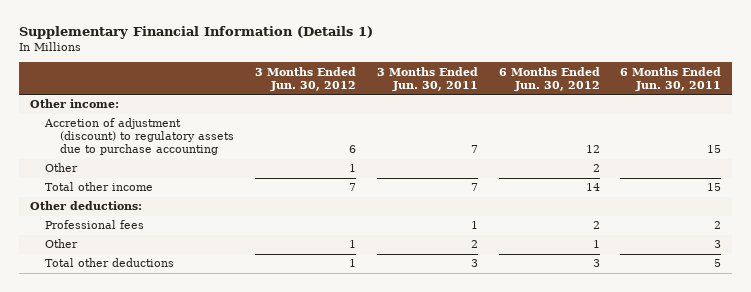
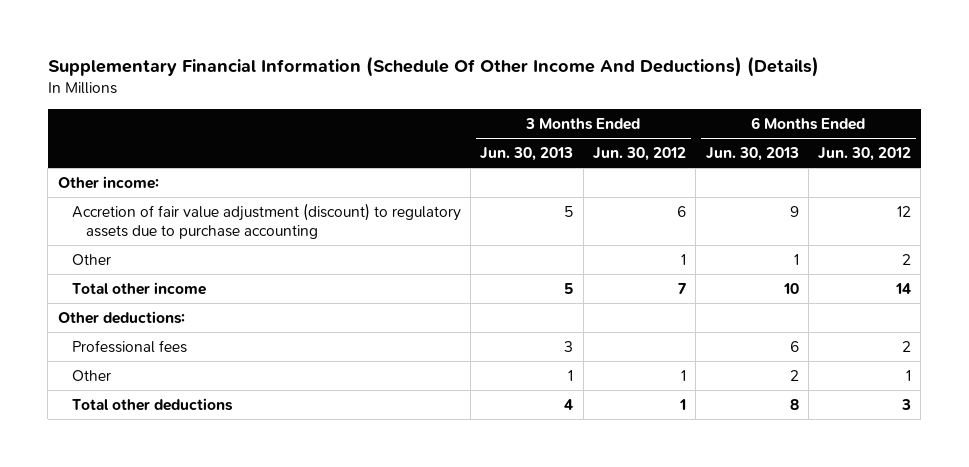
[19,26,374,40] Supplementary Financial Information (Details 1) -> [47,56,819,78] Supplementary Financial Information (Schedule Of Other Income And Deductions) (Details)
[376,66,478,91] 3 Months Ended Jun. 30, 2011 -> none
[620,66,722,91] 6 Months Ended Jun. 30, 2011 -> none
none -> [480,147,574,162] Jun. 30, 2013
none -> [705,147,799,162] Jun. 30, 2013
[43,118,235,156] Accretion of adjustment (discount) to regulatory assets due to purchase accounting -> [71,202,461,239] Accretion of fair value adjustment (discount) to regulatory assets due to purchase accounting

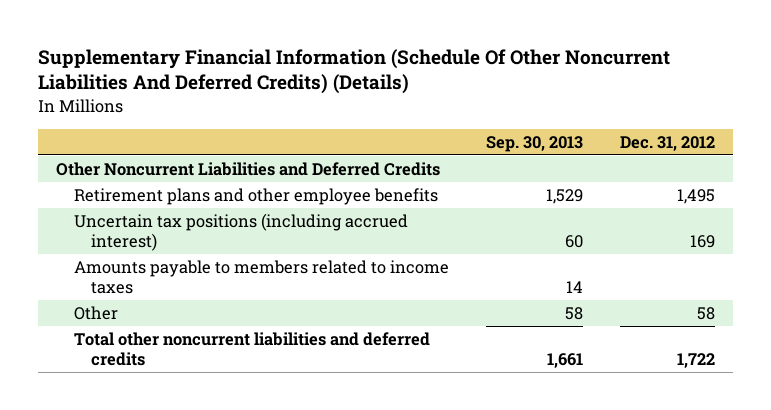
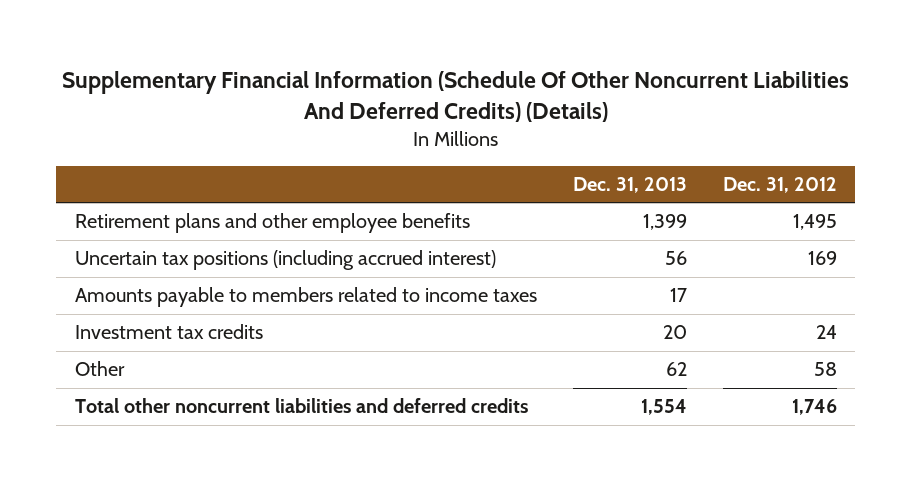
[485,135,583,152] Sep. 30, 2013 -> none
none -> [572,176,687,193] Dec. 31, 2013
[56,162,441,177] Other Noncurrent Liabilities and Deferred Credits -> none
none -> [74,324,263,340] Investment tax credits
[676,353,715,369] 1,722 -> [791,399,837,416] 1,746

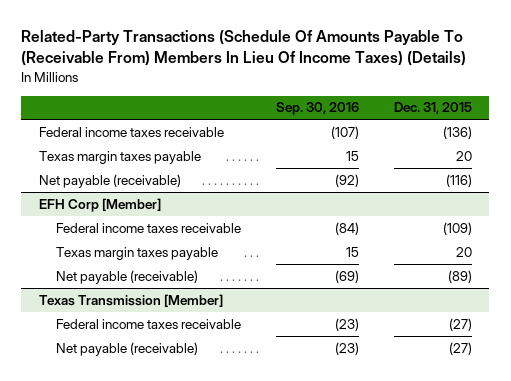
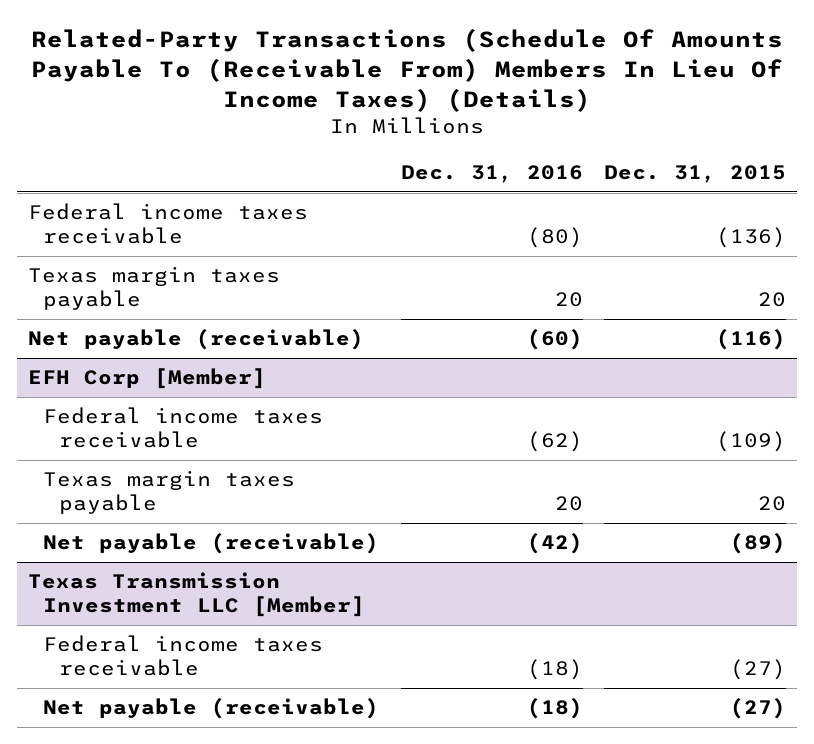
[276,102,360,116] Sep. 30, 2016 -> none
none -> [400,165,583,184] Dec. 31, 2016
[38,293,223,307] Texas Transmission [Member] -> [28,572,366,618] Texas Transmission Investment LLC [Member]

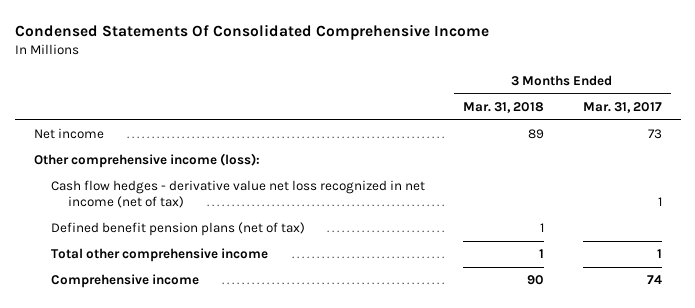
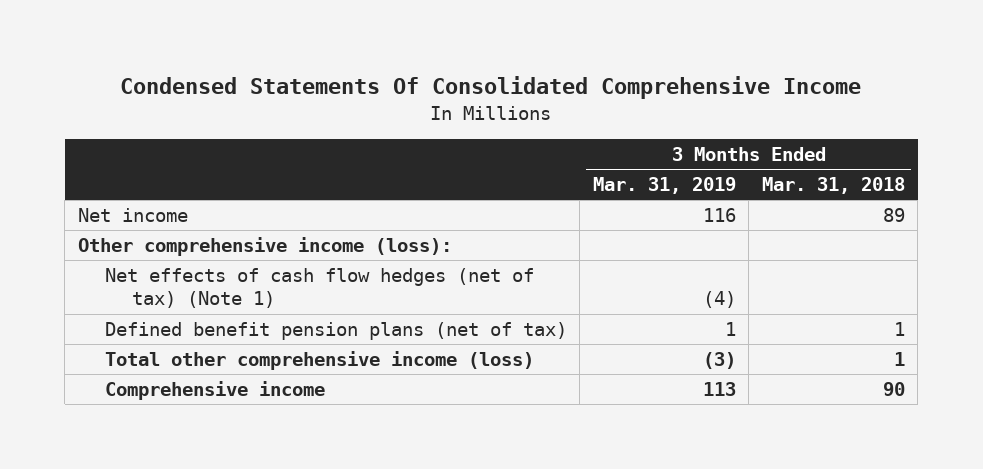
[582,101,662,113] Mar. 31, 2017 -> none
none -> [592,177,736,195] Mar. 31, 2019
[51,180,426,209] Cash flow hedges - derivative value net loss recognized in net income (net of tax) -> [104,268,534,309] Net effects of cash flow hedges (net of tax) (Note 1)
[51,248,269,263] Total other comprehensive income -> [104,351,534,371] Total other comprehensive income (loss)

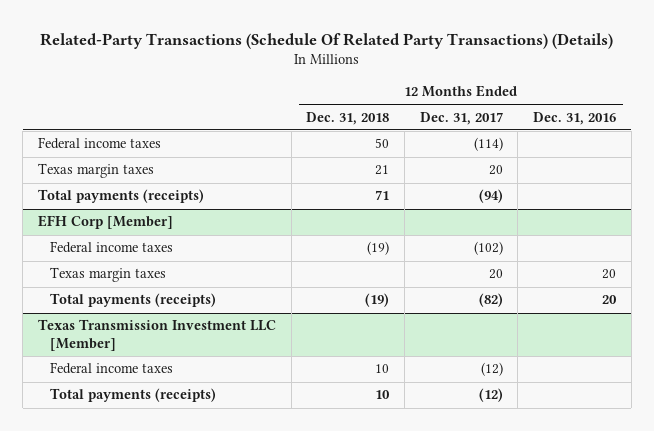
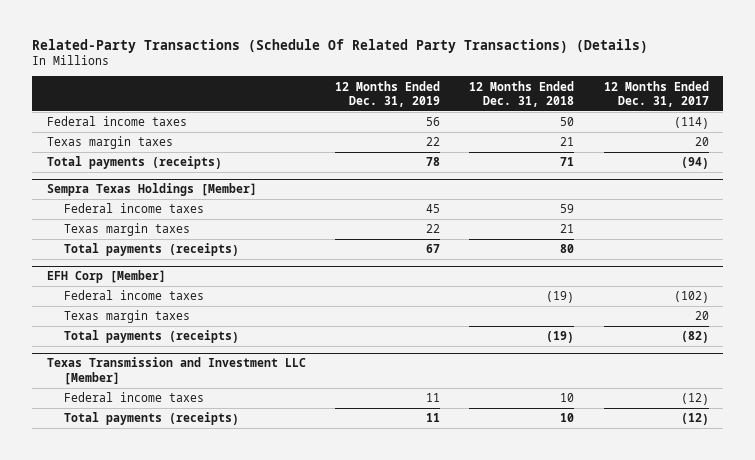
[532,111,616,125] Dec. 31, 2016 -> none
none -> [335,80,441,107] 12 Months Ended Dec. 31, 2019
none -> [46,183,257,197] Sempra Texas Holdings [Member]
none -> [63,203,204,214] Federal income taxes
none -> [63,223,190,237] Texas margin taxes
none -> [63,243,239,257] Total payments (receipts)
[37,319,276,351] Texas Transmission Investment LLC [Member] -> [46,357,306,385] Texas Transmission and Investment LLC [Member]

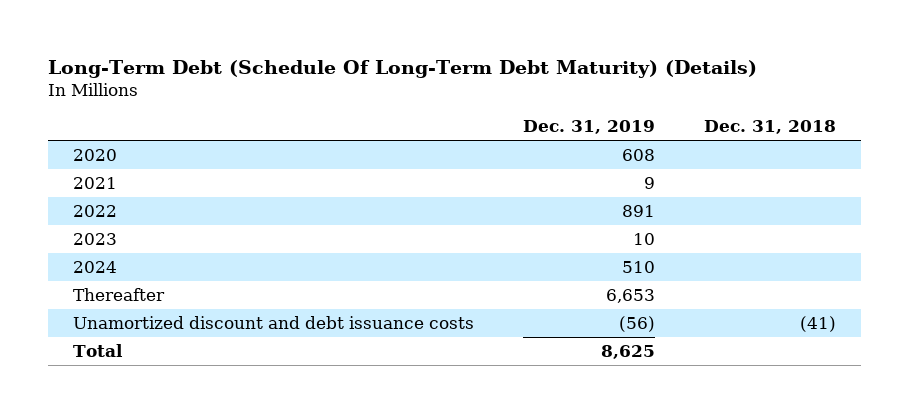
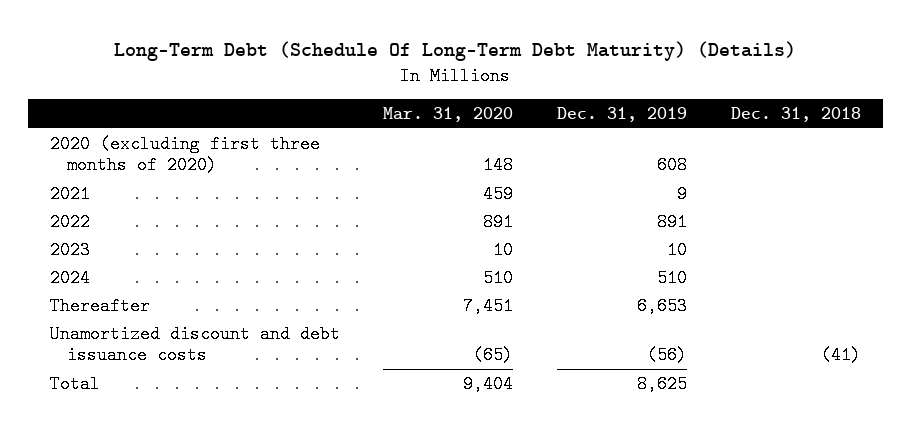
none -> [383,107,514,123] Mar. 31, 2020
[72,148,117,161] 2020 -> [49,134,320,175] 2020 (excluding first three months of 2020)

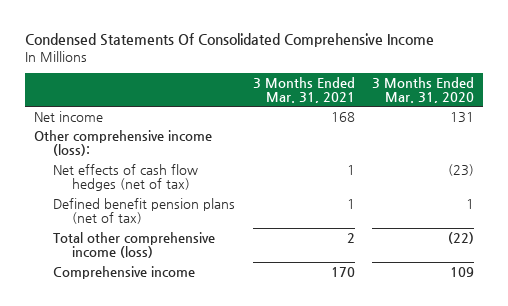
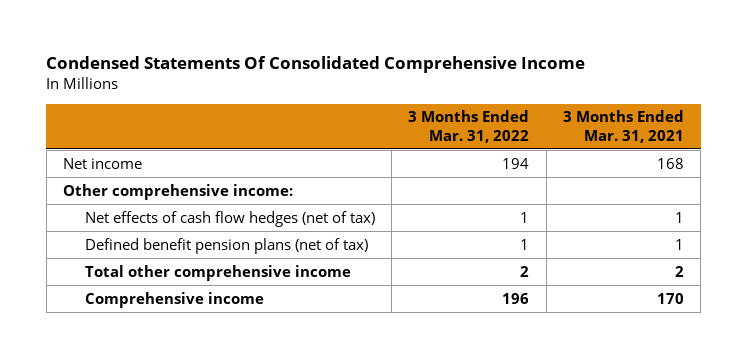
[372,76,475,104] 3 Months Ended Mar. 31, 2020 -> none
none -> [408,110,530,143] 3 Months Ended Mar. 31, 2022
[33,129,212,157] Other comprehensive income (loss): -> [63,183,294,200] Other comprehensive income:
[53,231,216,259] Total other comprehensive income (loss) -> [84,264,351,281] Total other comprehensive income

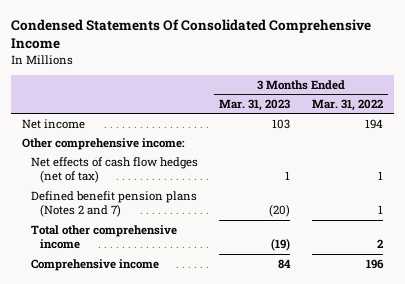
[563,110,685,143] 3 Months Ended Mar. 31, 2021 -> none
none -> [219,99,291,112] Mar. 31, 2023
[84,237,368,254] Defined benefit pension plans (net of tax) -> [30,190,197,218] Defined benefit pension plans (Notes 2 and 7)

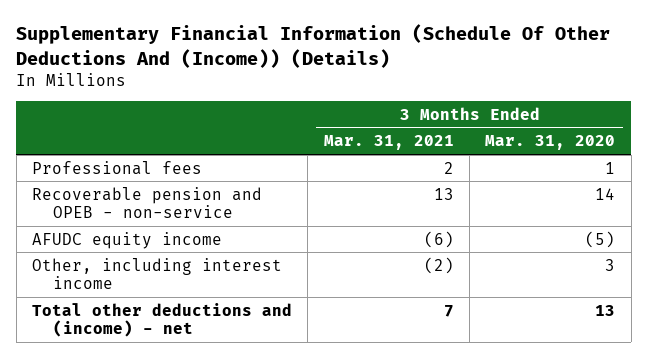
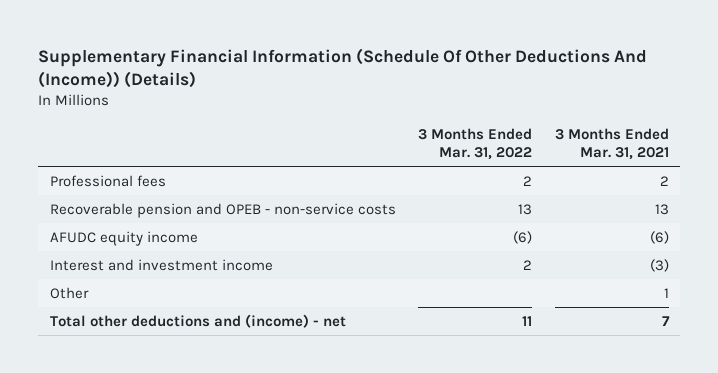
[485,135,616,151] Mar. 31, 2020 -> none
none -> [418,127,533,161] 3 Months Ended Mar. 31, 2022
[31,186,262,219] Recoverable pension and OPEB - non-service -> [49,202,396,218] Recoverable pension and OPEB - non-service costs
none -> [49,258,273,271] Interest and investment income
[31,257,282,290] Other, including interest income -> [49,286,89,299] Other
[423,256,454,274] (2) -> [663,287,669,298] 1

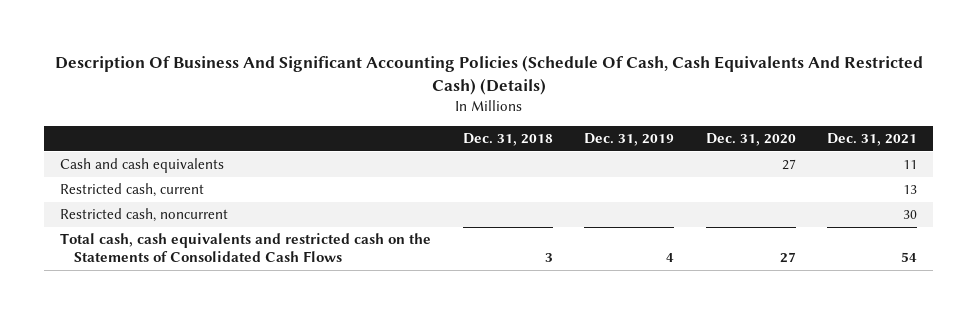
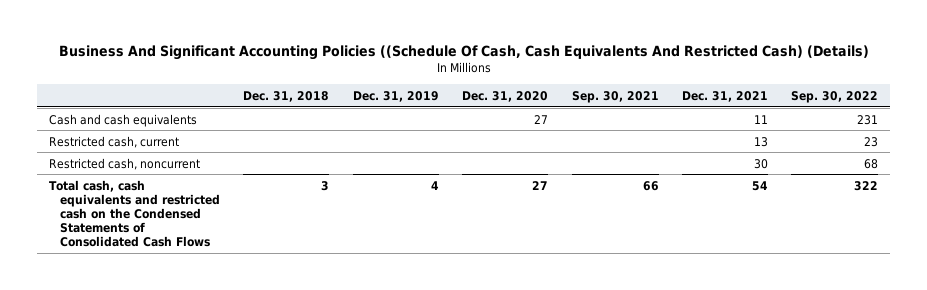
[54,54,923,95] Description Of Business And Significant Accounting Policies (Schedule Of Cash, Cash Equivalents And Restricted Cash) (Details) -> [58,44,869,60] Business And Significant Accounting Policies ((Schedule Of Cash, Cash Equivalents And Restricted Cash) (Details)
none -> [571,91,659,104] Sep. 30, 2021
none -> [791,91,879,104] Sep. 30, 2022
[60,233,432,263] Total cash, cash equivalents and restricted cash on the Statements of Consolidated Cash Flows -> [48,179,220,248] Total cash, cash equivalents and restricted cash on the Condensed Statements of Consolidated Cash Flows

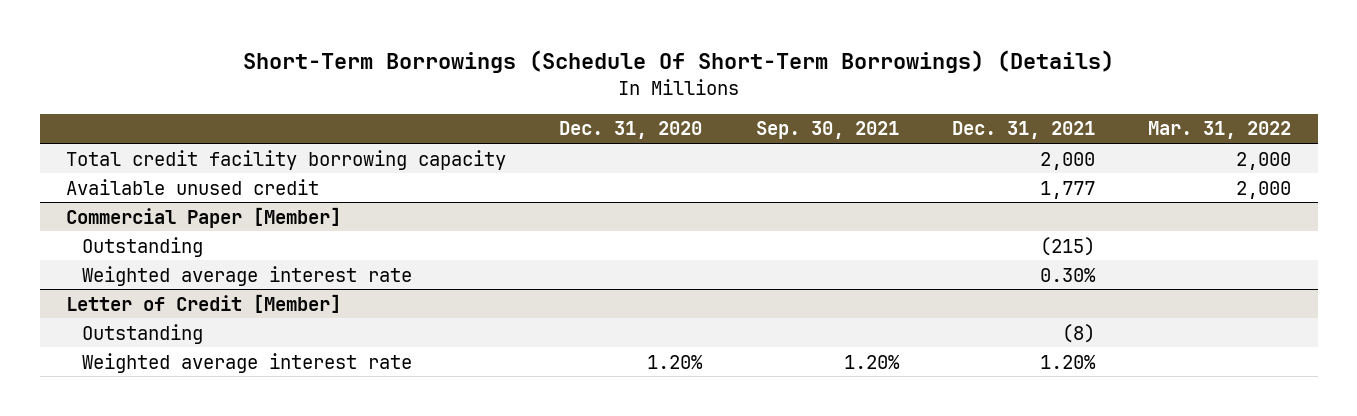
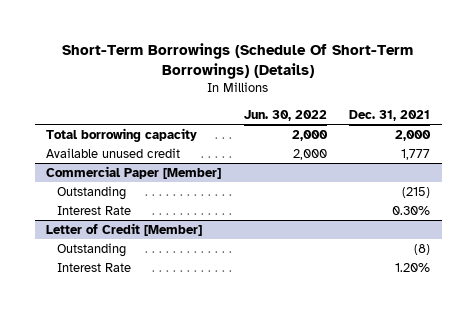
[559,121,703,140] Dec. 31, 2020 -> none
[755,121,899,140] Sep. 30, 2021 -> none
[1148,121,1292,140] Mar. 31, 2022 -> none
none -> [243,110,327,122] Jun. 30, 2022
[66,149,507,170] Total credit facility borrowing capacity -> [45,127,197,142] Total borrowing capacity
[82,265,413,286] Weighted average interest rate -> [56,205,131,215] Interest Rate
[82,352,413,373] Weighted average interest rate -> [56,262,131,272] Interest Rate

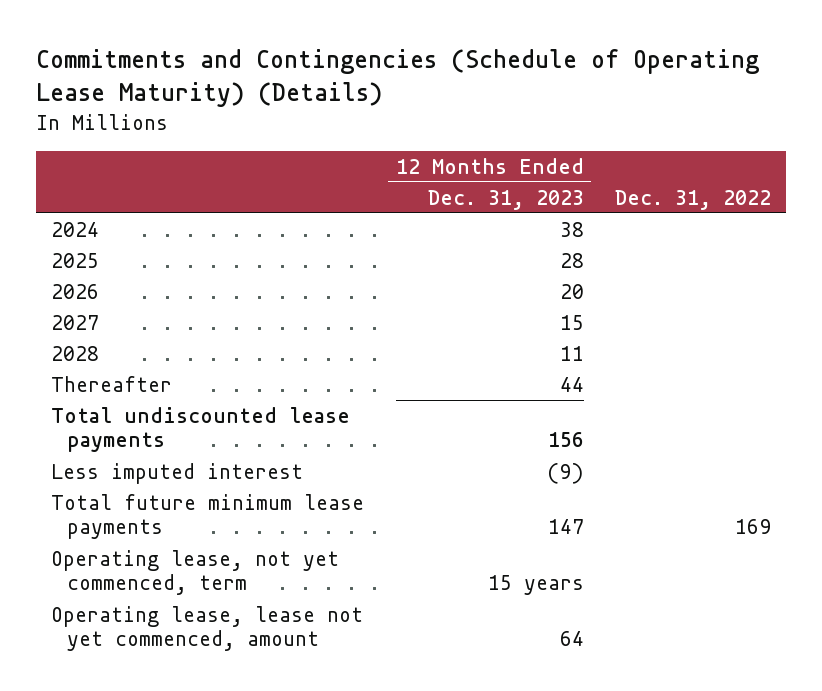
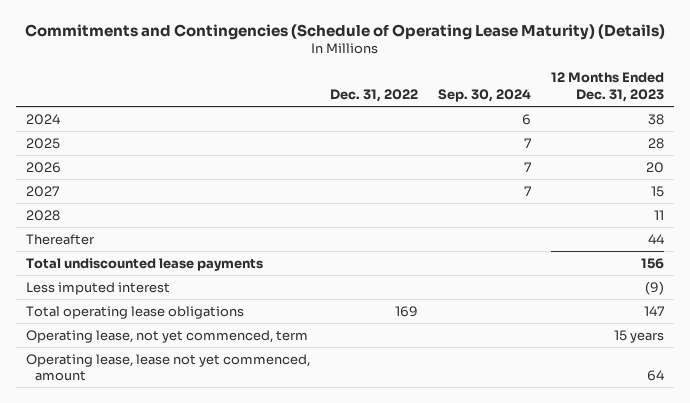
none -> [437,88,531,102] Sep. 30, 2024
[51,493,365,540] Total future minimum lease payments -> [25,305,244,319] Total operating lease obligations

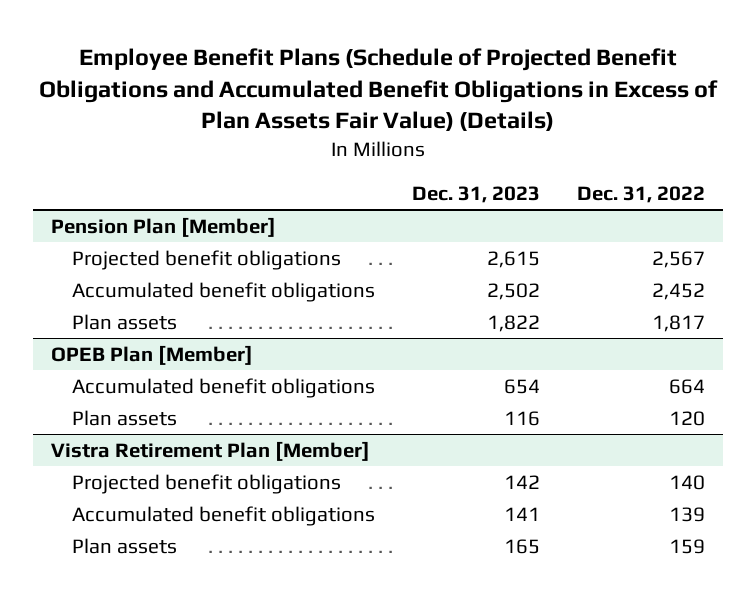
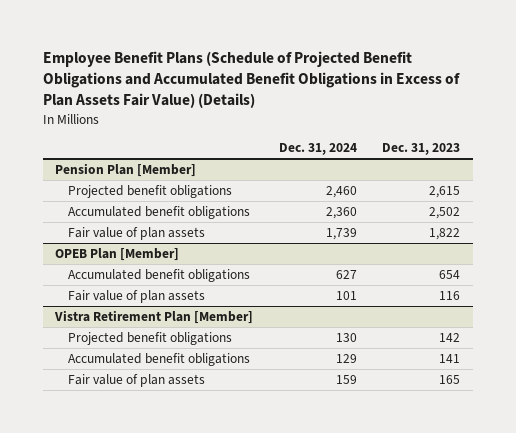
[576,185,705,203] Dec. 31, 2022 -> none
none -> [278,143,357,156] Dec. 31, 2024
[71,313,177,330] Plan assets -> [68,227,206,241] Fair value of plan assets
[71,409,177,426] Plan assets -> [68,290,206,304] Fair value of plan assets
[71,537,177,554] Plan assets -> [68,374,206,388] Fair value of plan assets

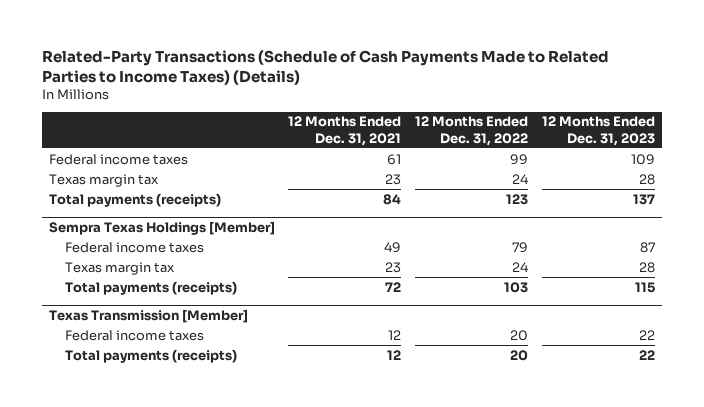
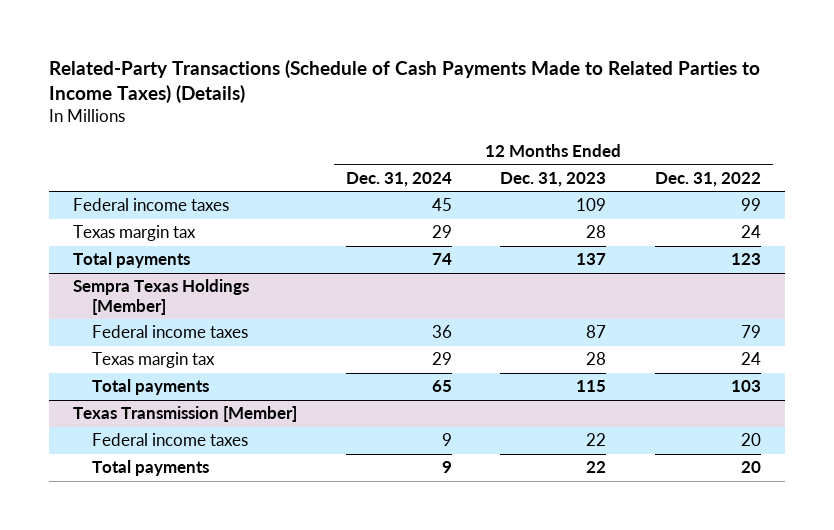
[288,116,402,146] 12 Months Ended Dec. 31, 2021 -> none
none -> [345,171,452,187] Dec. 31, 2024
[48,192,221,207] Total payments (receipts) -> [73,252,191,269] Total payments
[64,280,237,295] Total payments (receipts) -> [91,379,209,396] Total payments
[64,348,237,363] Total payments (receipts) -> [91,460,209,477] Total payments

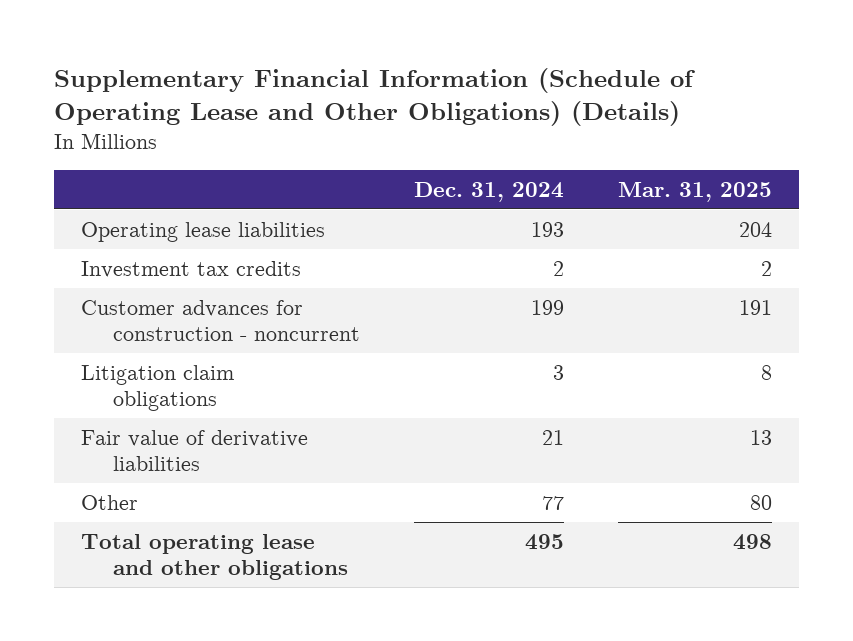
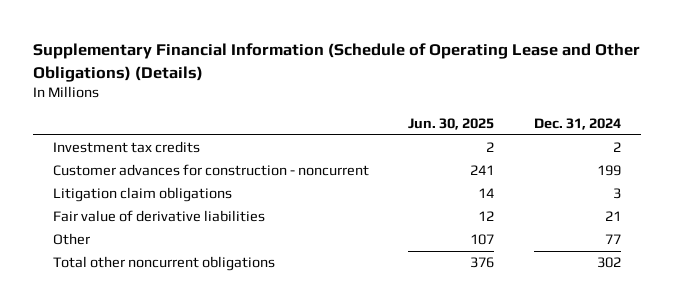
[618,181,773,202] Mar. 31, 2025 -> none
none -> [408,117,495,130] Jun. 30, 2025
[80,221,325,242] Operating lease liabilities -> none
[80,533,349,581] Total operating lease and other obligations -> [52,256,275,272] Total other noncurrent obligations
[525,533,565,550] 495 -> [597,257,622,269] 302

